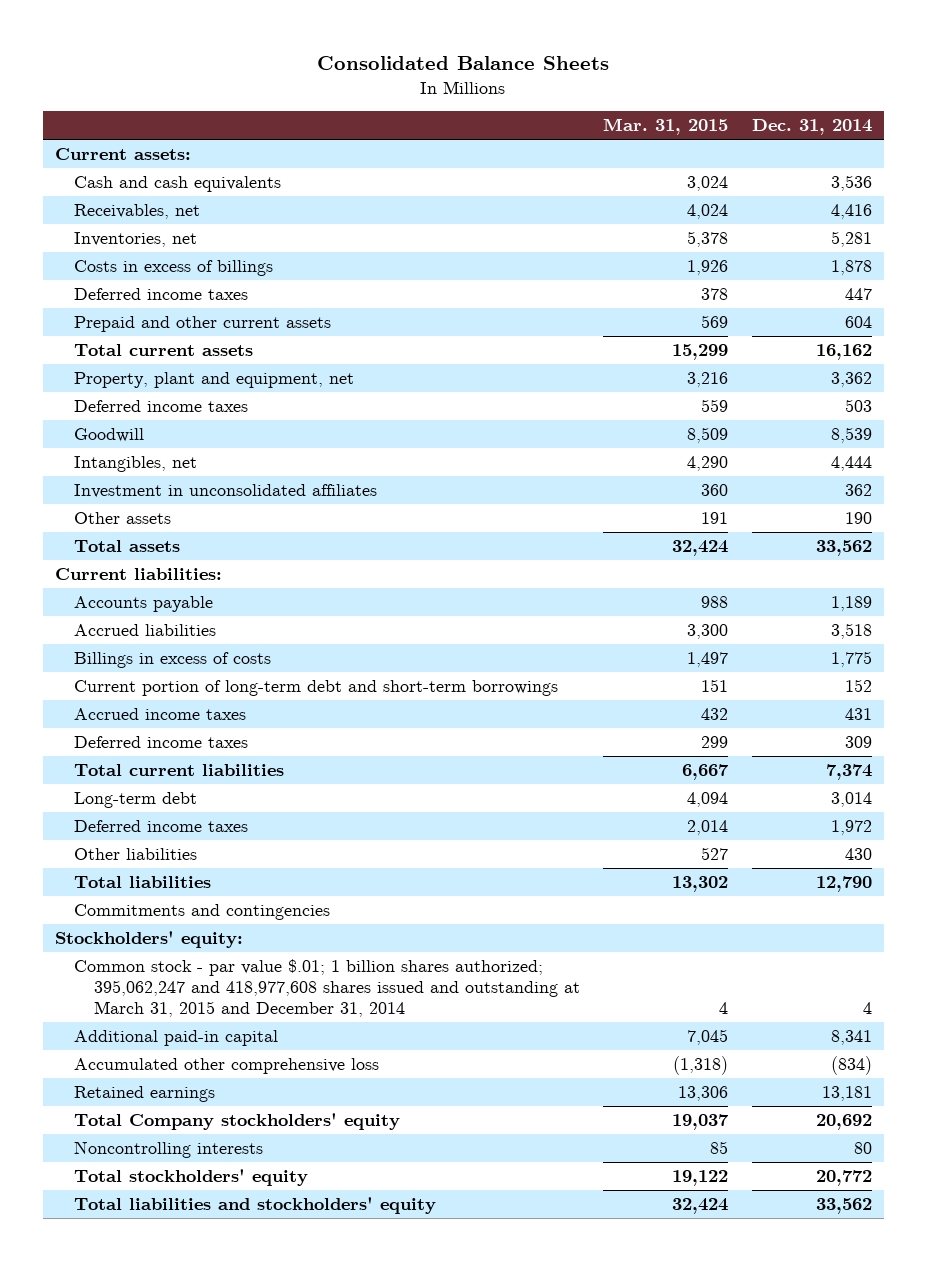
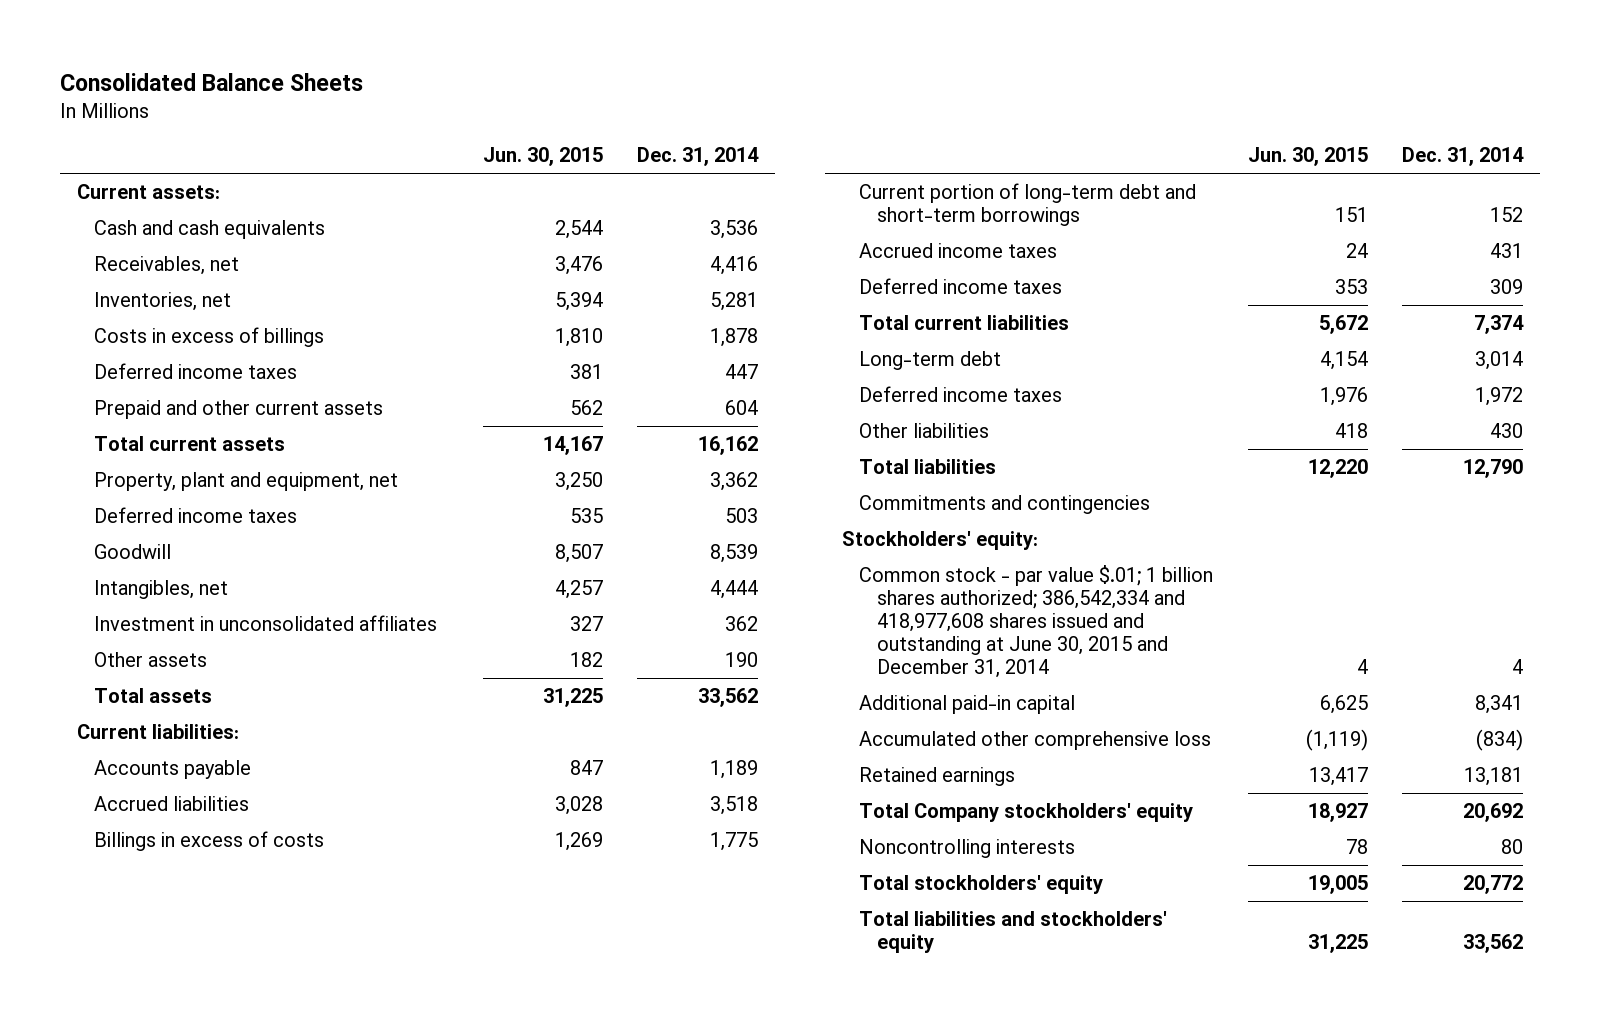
[603,118,729,136] Mar. 31, 2015 -> none
none -> [482,147,603,167] Jun. 30, 2015
[74,959,580,1017] Common stock - par value $.01; 1 billion shares authorized; 395,062,247 and 418,977,608 shares issued and outstanding at March 31, 2015 and December 31, 2014 -> [859,565,1214,679] Common stock - par value $.01; 1 billion shares authorized; 386,542,334 and 418,977,608 shares issued and outstanding at June 30, 2015 and December 31, 2014

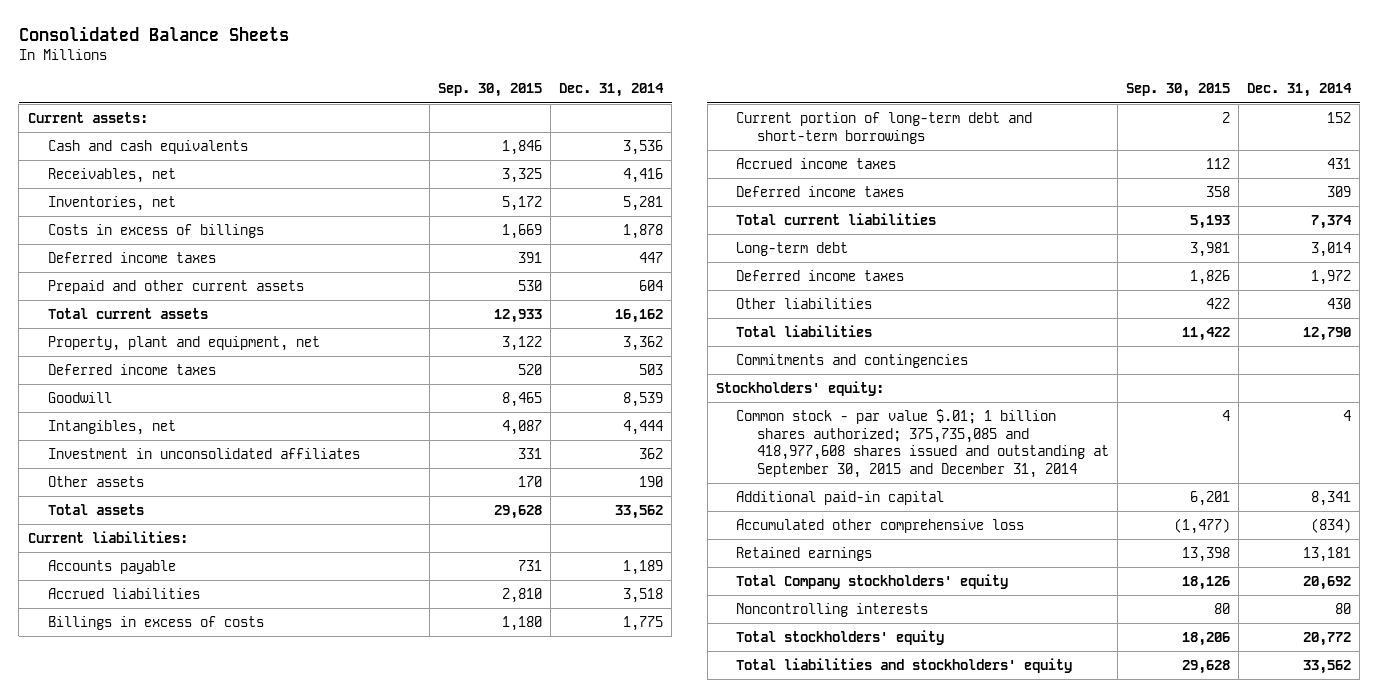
[482,147,603,167] Jun. 30, 2015 -> none
none -> [437,83,542,98] Sep. 30, 2015
[859,565,1214,679] Common stock - par value $.01; 1 billion shares authorized; 386,542,334 and 418,977,608 shares issued and outstanding at June 30, 2015 and December 31, 2014 -> [736,409,1109,478] Common stock - par value $.01; 1 billion shares authorized; 375,735,085 and 418,977,608 shares issued and outstanding at September 30, 2015 and December 31, 2014

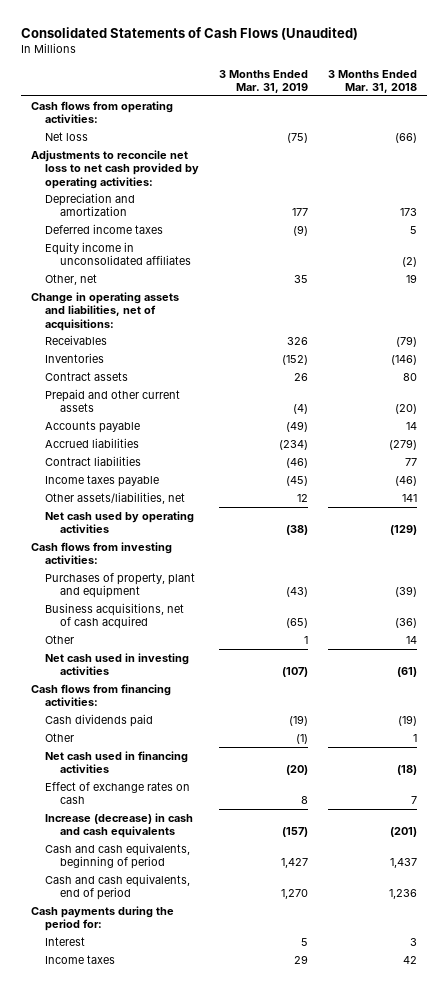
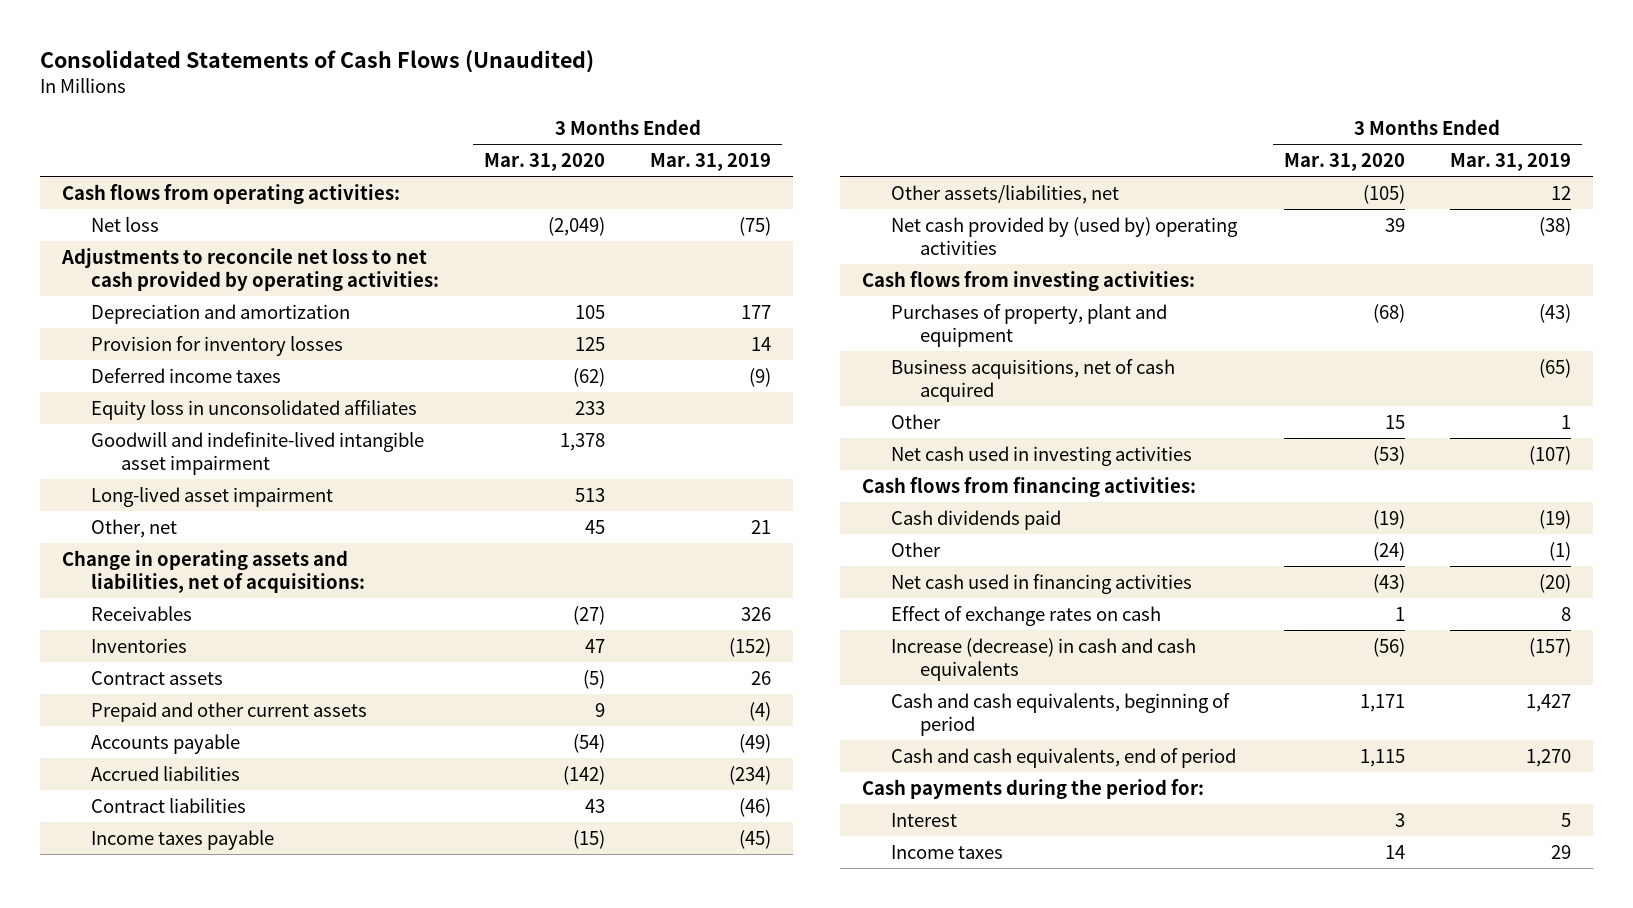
[328,69,418,93] 3 Months Ended Mar. 31, 2018 -> none
none -> [484,152,606,171] Mar. 31, 2020
none -> [91,335,344,356] Provision for inventory losses
[45,241,191,266] Equity income in unconsolidated affiliates -> [91,399,418,420] Equity loss in unconsolidated affiliates
none -> [91,431,425,475] Goodwill and indefinite-lived intangible asset impairment
none -> [91,486,334,507] Long-lived asset impairment
[294,274,309,283] 35 -> [750,519,771,534] 21
[45,510,195,534] Net cash used by operating activities -> [891,216,1239,255] Net cash provided by (used by) operating activities

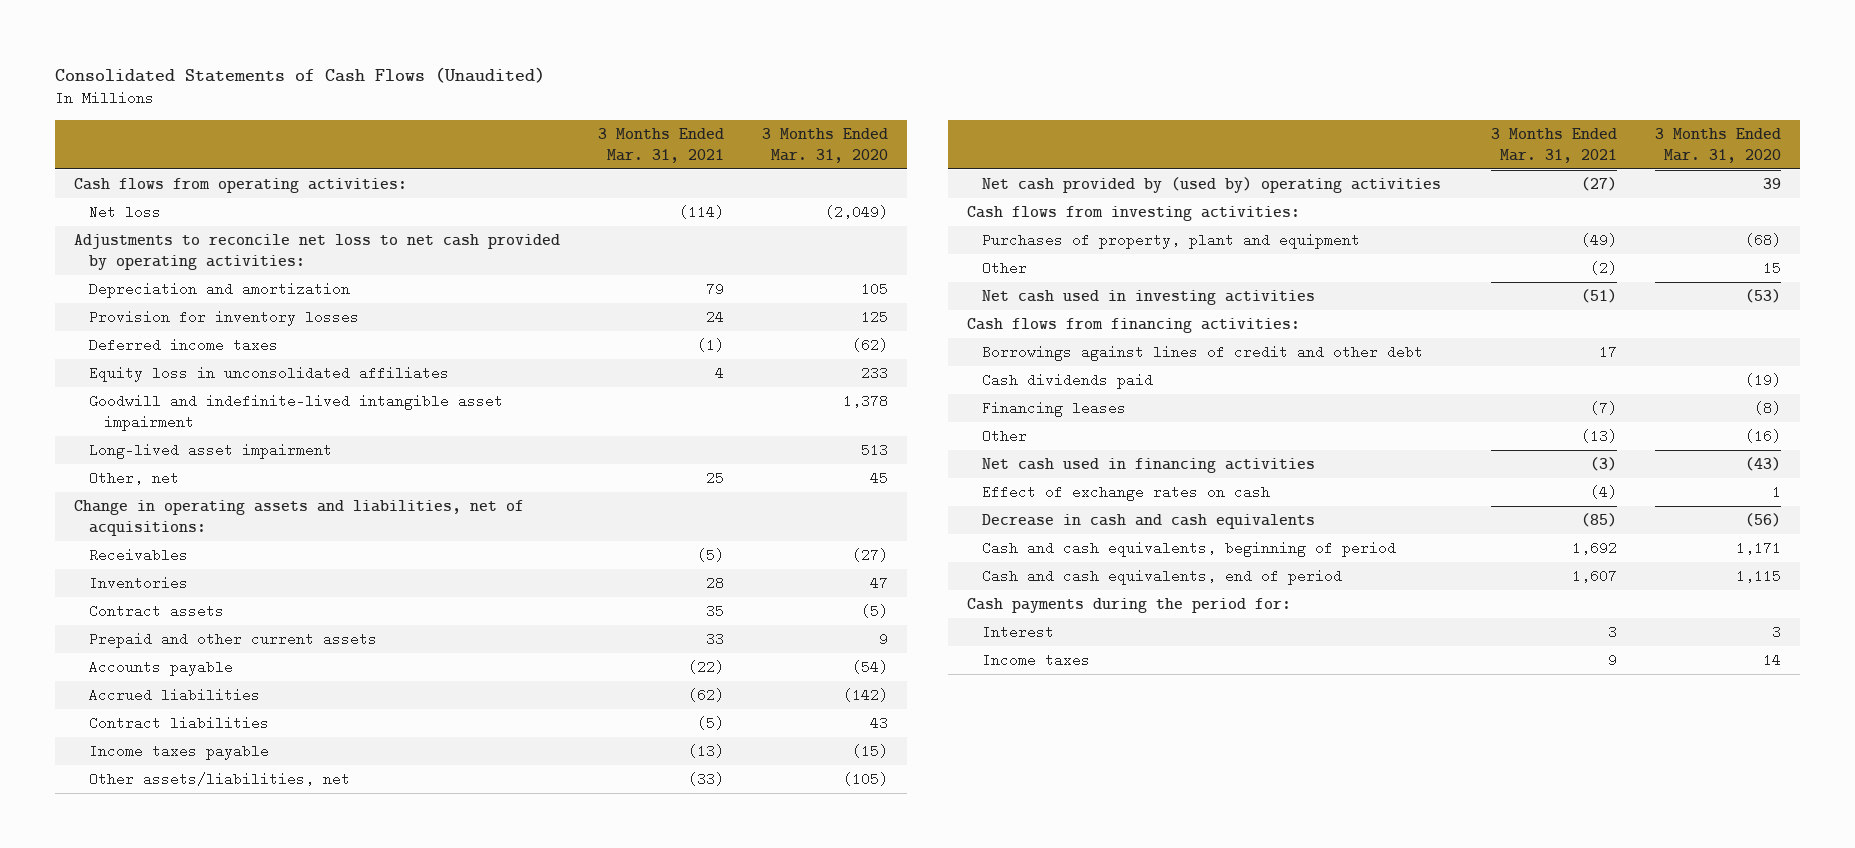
[649,152,771,171] Mar. 31, 2019 -> none
none -> [598,127,725,164] 3 Months Ended Mar. 31, 2021
[891,358,1176,402] Business acquisitions, net of cash acquired -> none
none -> [981,344,1423,361] Borrowings against lines of credit and other debt
none -> [981,400,1126,417] Financing leases
[1372,541,1405,561] (24) -> [1745,428,1782,443] (16)
[891,637,1197,681] Increase (decrease) in cash and cash equivalents -> [981,513,1315,529] Decrease in cash and cash equivalents

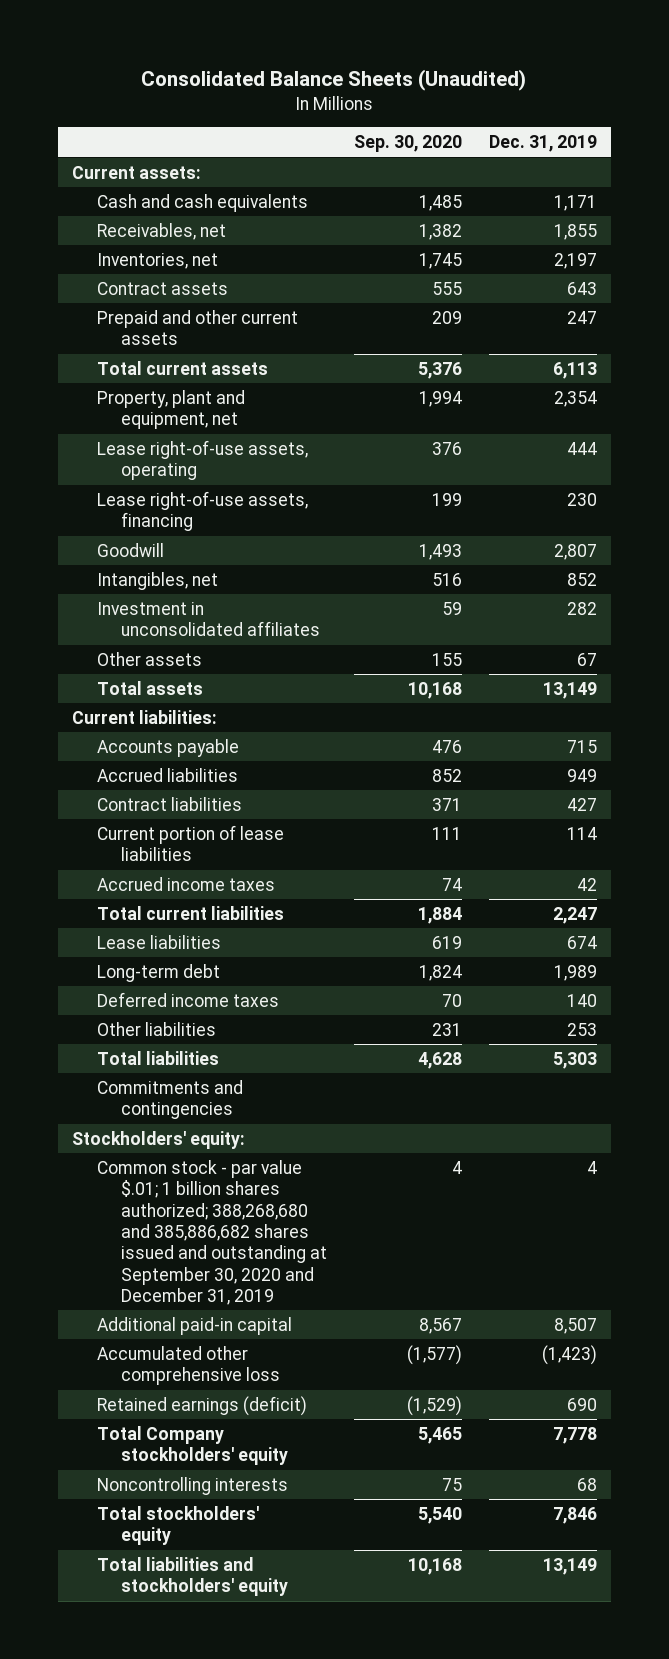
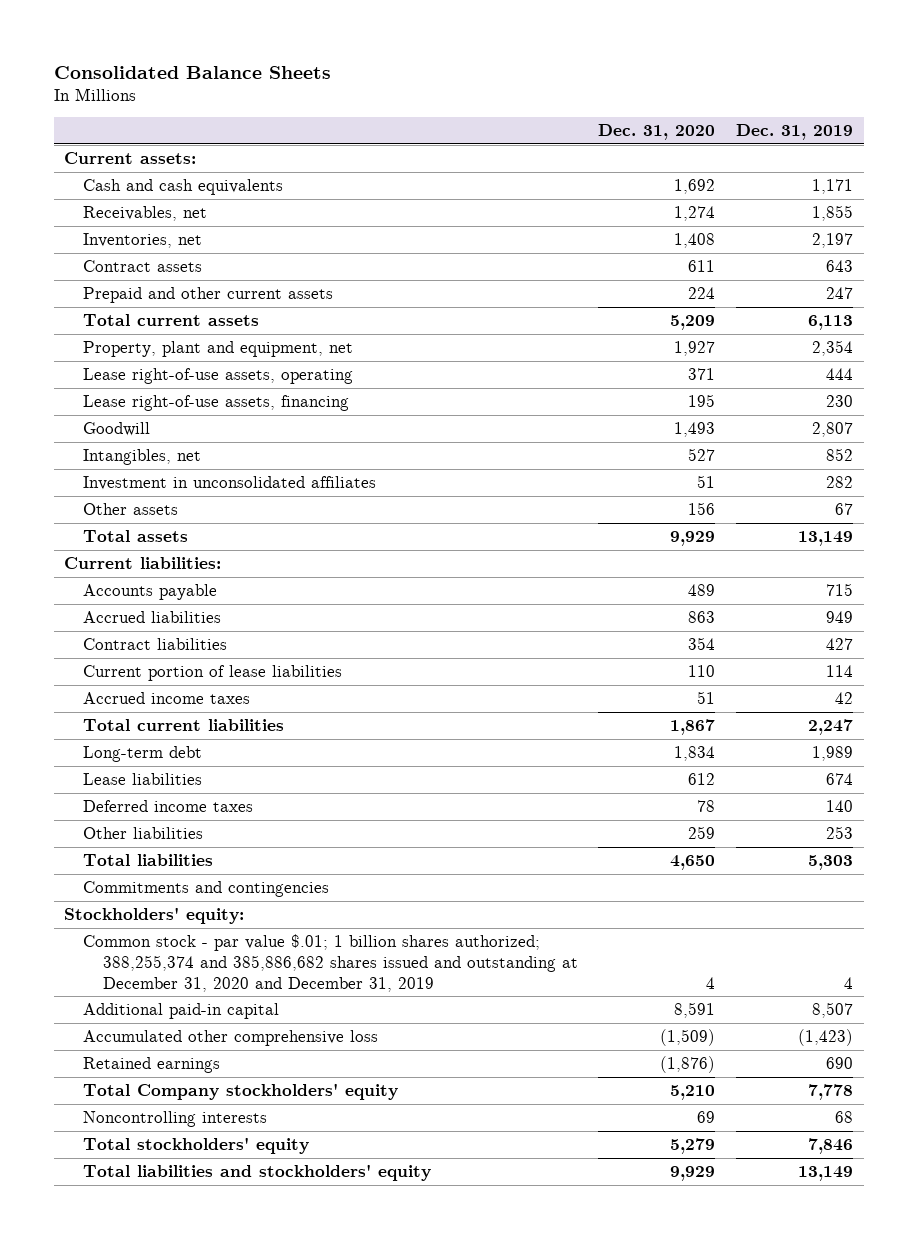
[141,68,527,91] Consolidated Balance Sheets (Unaudited) -> [53,66,331,80] Consolidated Balance Sheets
[354,135,463,153] Sep. 30, 2020 -> none
none -> [598,124,716,141] Dec. 31, 2020
[96,934,221,949] Lease liabilities -> [83,772,203,785] Lease liabilities
[96,1159,328,1305] Common stock - par value $.01; 1 billion shares authorized; 388,268,680 and 385,886,682 shares issued and outstanding at September 30, 2020 and December 31, 2019 -> [83,933,578,992] Common stock - par value $.01; 1 billion shares authorized; 388,255,374 and 385,886,682 shares issued and outstanding at December 31, 2020 and December 31, 2019
[96,1395,307,1416] Retained earnings (deficit) -> [83,1056,221,1073] Retained earnings

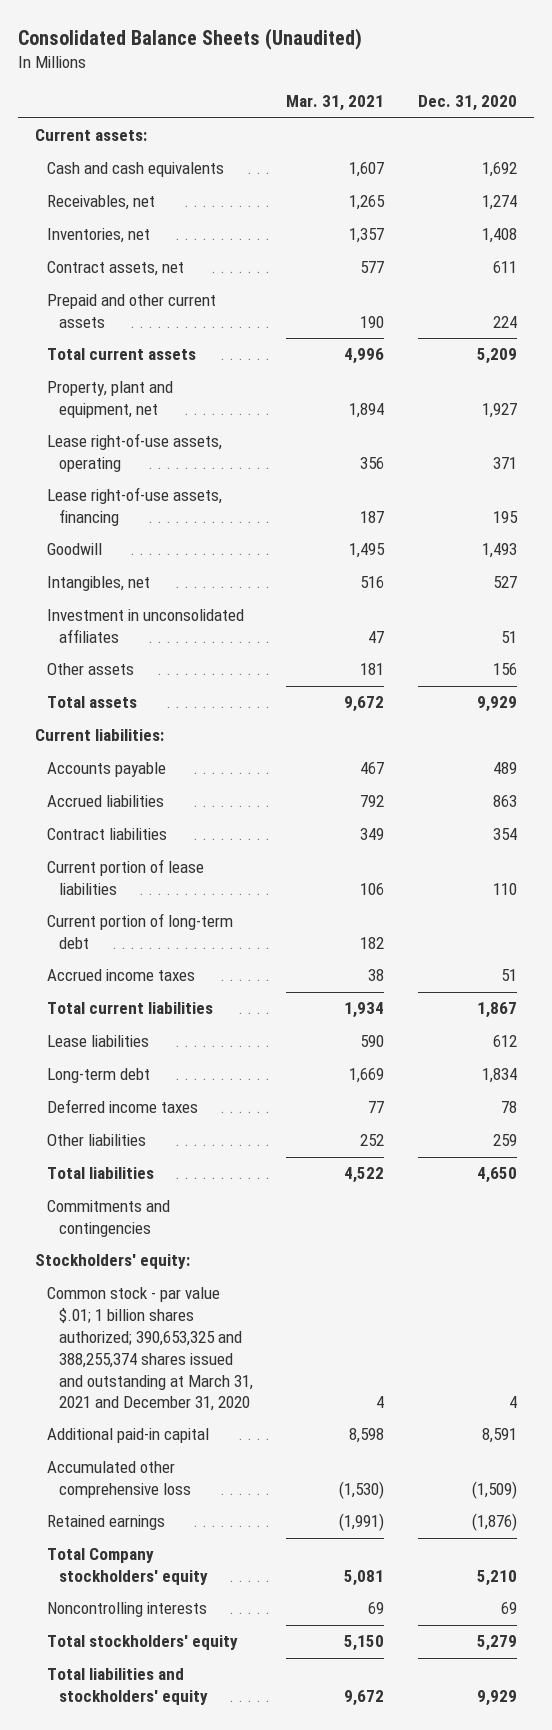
[53,66,331,80] Consolidated Balance Sheets -> [17,27,362,50] Consolidated Balance Sheets (Unaudited)
[736,124,854,141] Dec. 31, 2019 -> none
none -> [286,95,385,112] Mar. 31, 2021
[83,259,203,272] Contract assets -> [46,261,184,277] Contract assets, net
none -> [46,913,233,950] Current portion of long-term debt
[83,745,203,762] Long-term debt -> [46,1068,150,1084] Long-term debt
[83,933,578,992] Common stock - par value $.01; 1 billion shares authorized; 388,255,374 and 385,886,682 shares issued and outstanding at December 31, 2020 and December 31, 2019 -> [46,1287,253,1412] Common stock - par value $.01; 1 billion shares authorized; 390,653,325 and 388,255,374 shares issued and outstanding at March 31, 2021 and December 31, 2020

